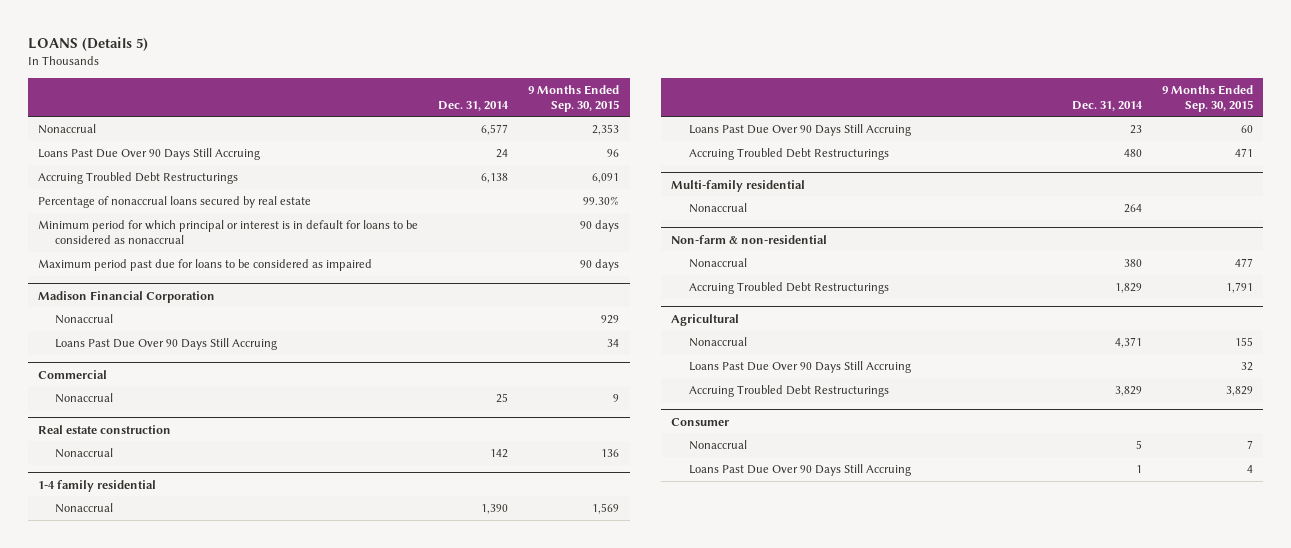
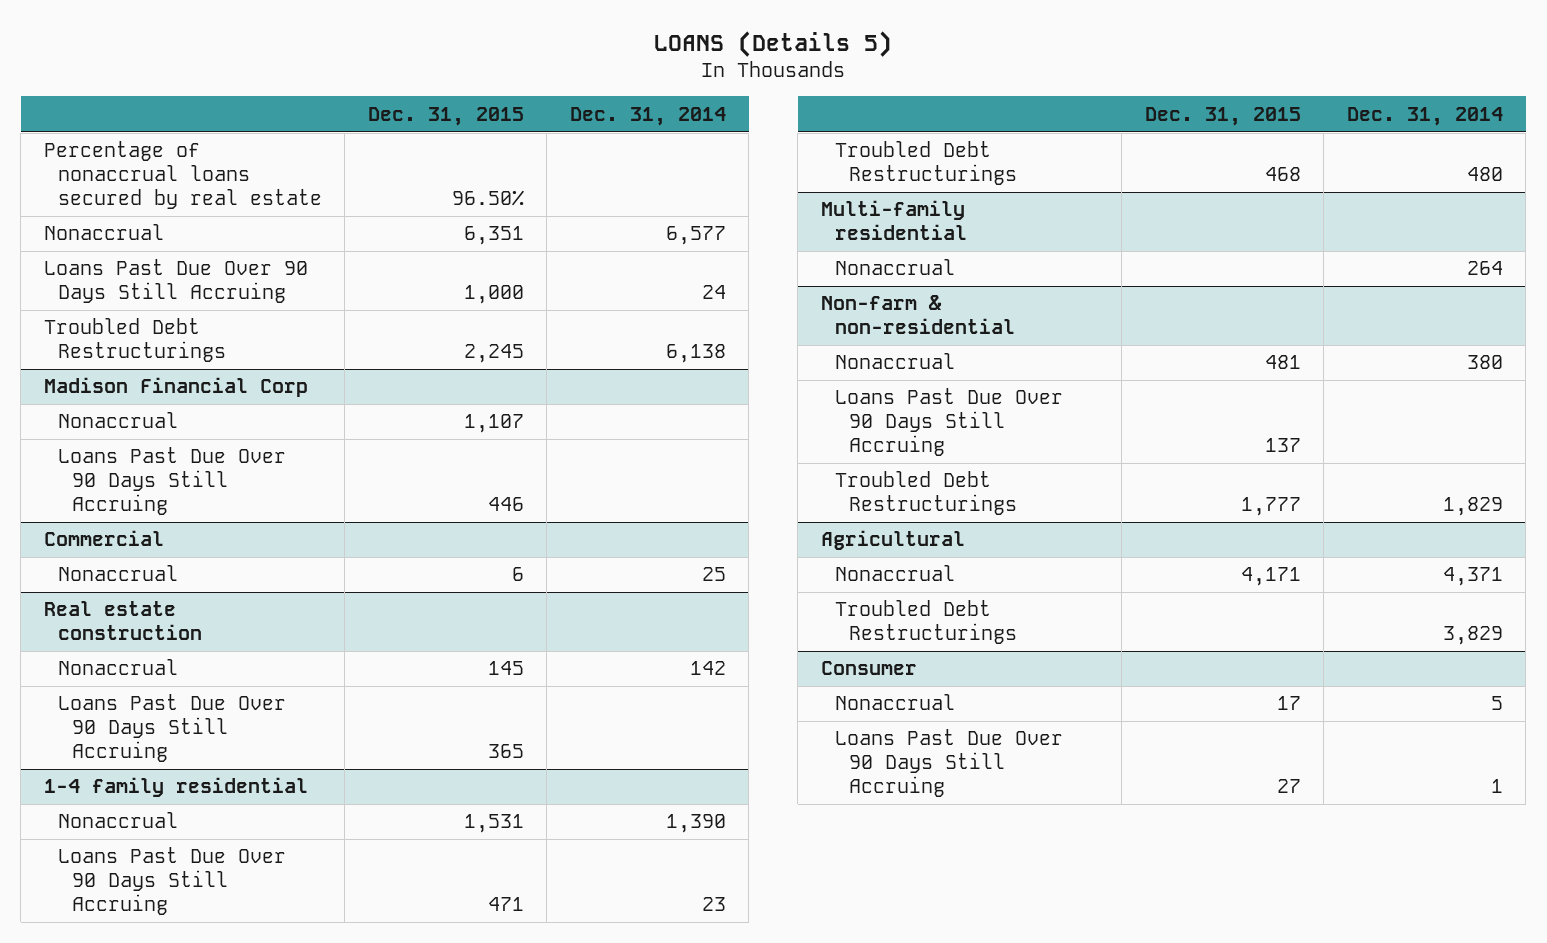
[528,84,620,112] 9 Months Ended Sep. 30, 2015 -> none
none -> [367,106,524,126] Dec. 31, 2015
[38,196,312,209] Percentage of nonaccrual loans secured by real estate -> [43,141,322,210] Percentage of nonaccrual loans secured by real estate
[38,220,419,244] Minimum period for which principal or interest is in default for loans to be considered as nonaccrual -> none
[38,259,373,272] Maximum period past due for loans to be considered as impaired -> none
[38,172,239,185] Accruing Troubled Debt Restructurings -> [43,318,226,363] Troubled Debt Restructurings
[38,290,216,303] Madison Financial Corporation -> [43,377,308,398] Madison Financial Corp
none -> [57,694,286,763] Loans Past Due Over 90 Days Still Accruing
[688,148,889,161] Accruing Troubled Debt Restructurings -> [834,141,1018,186] Troubled Debt Restructurings
none -> [834,388,1063,457] Loans Past Due Over 90 Days Still Accruing
[688,282,889,295] Accruing Troubled Debt Restructurings -> [834,471,1018,516] Troubled Debt Restructurings
[688,361,911,374] Loans Past Due Over 90 Days Still Accruing -> none
[688,385,889,398] Accruing Troubled Debt Restructurings -> [834,600,1018,645] Troubled Debt Restructurings

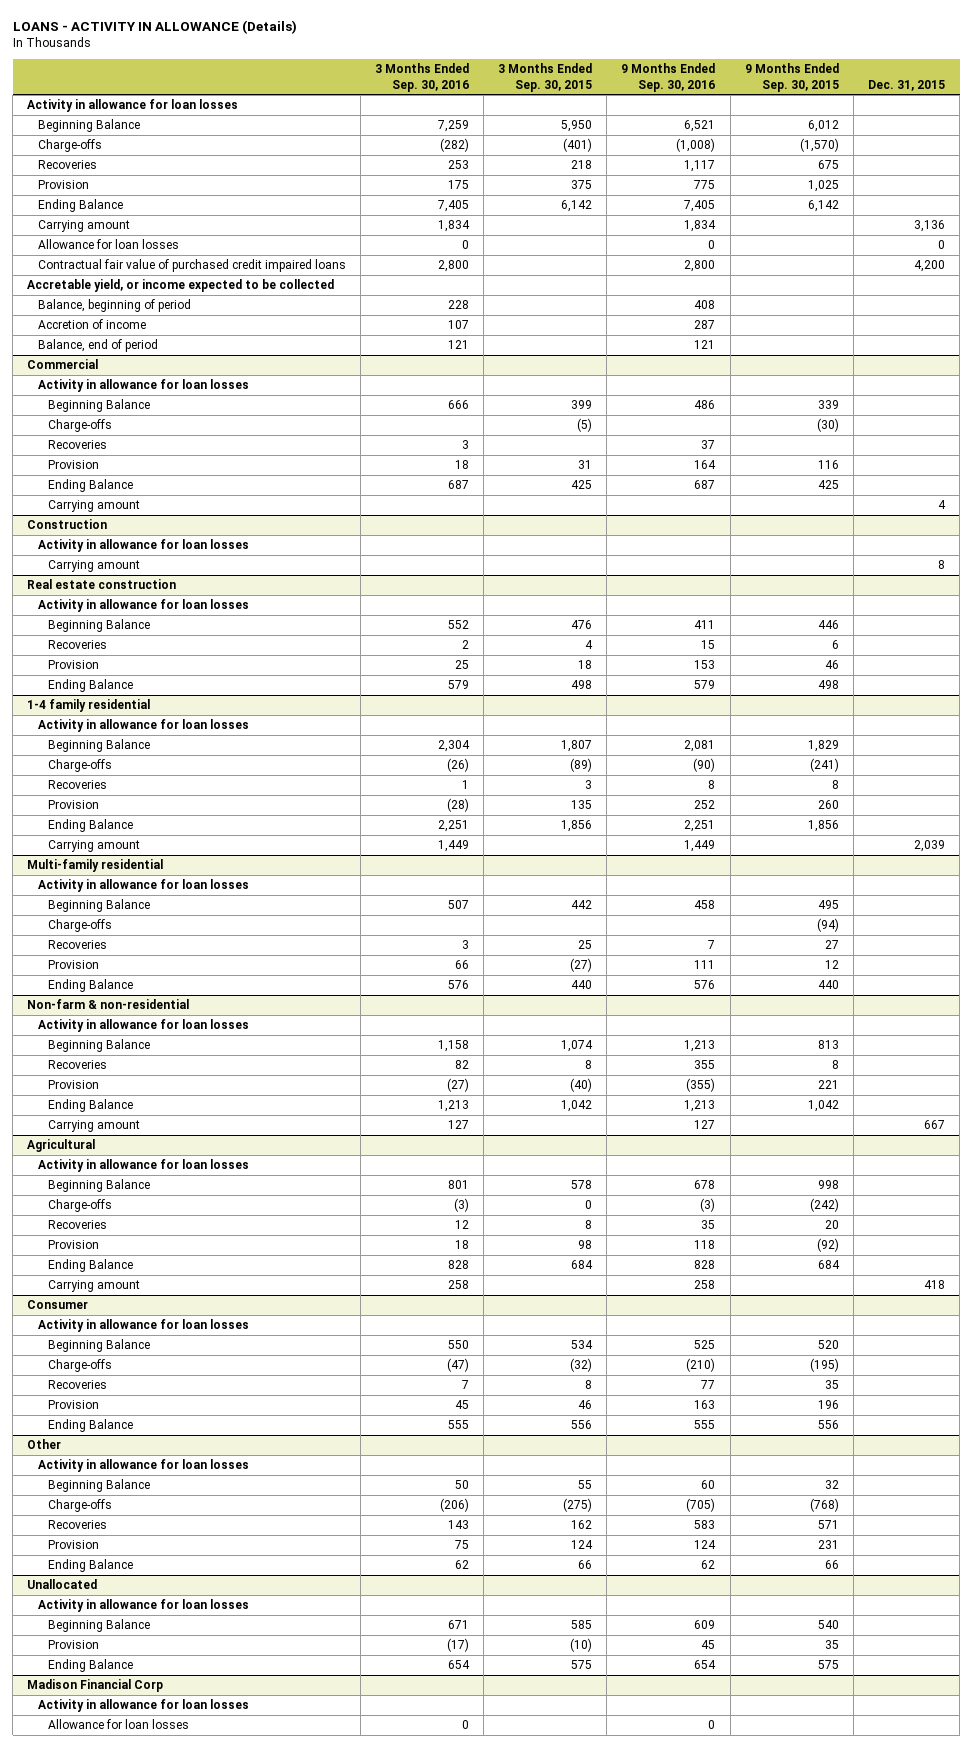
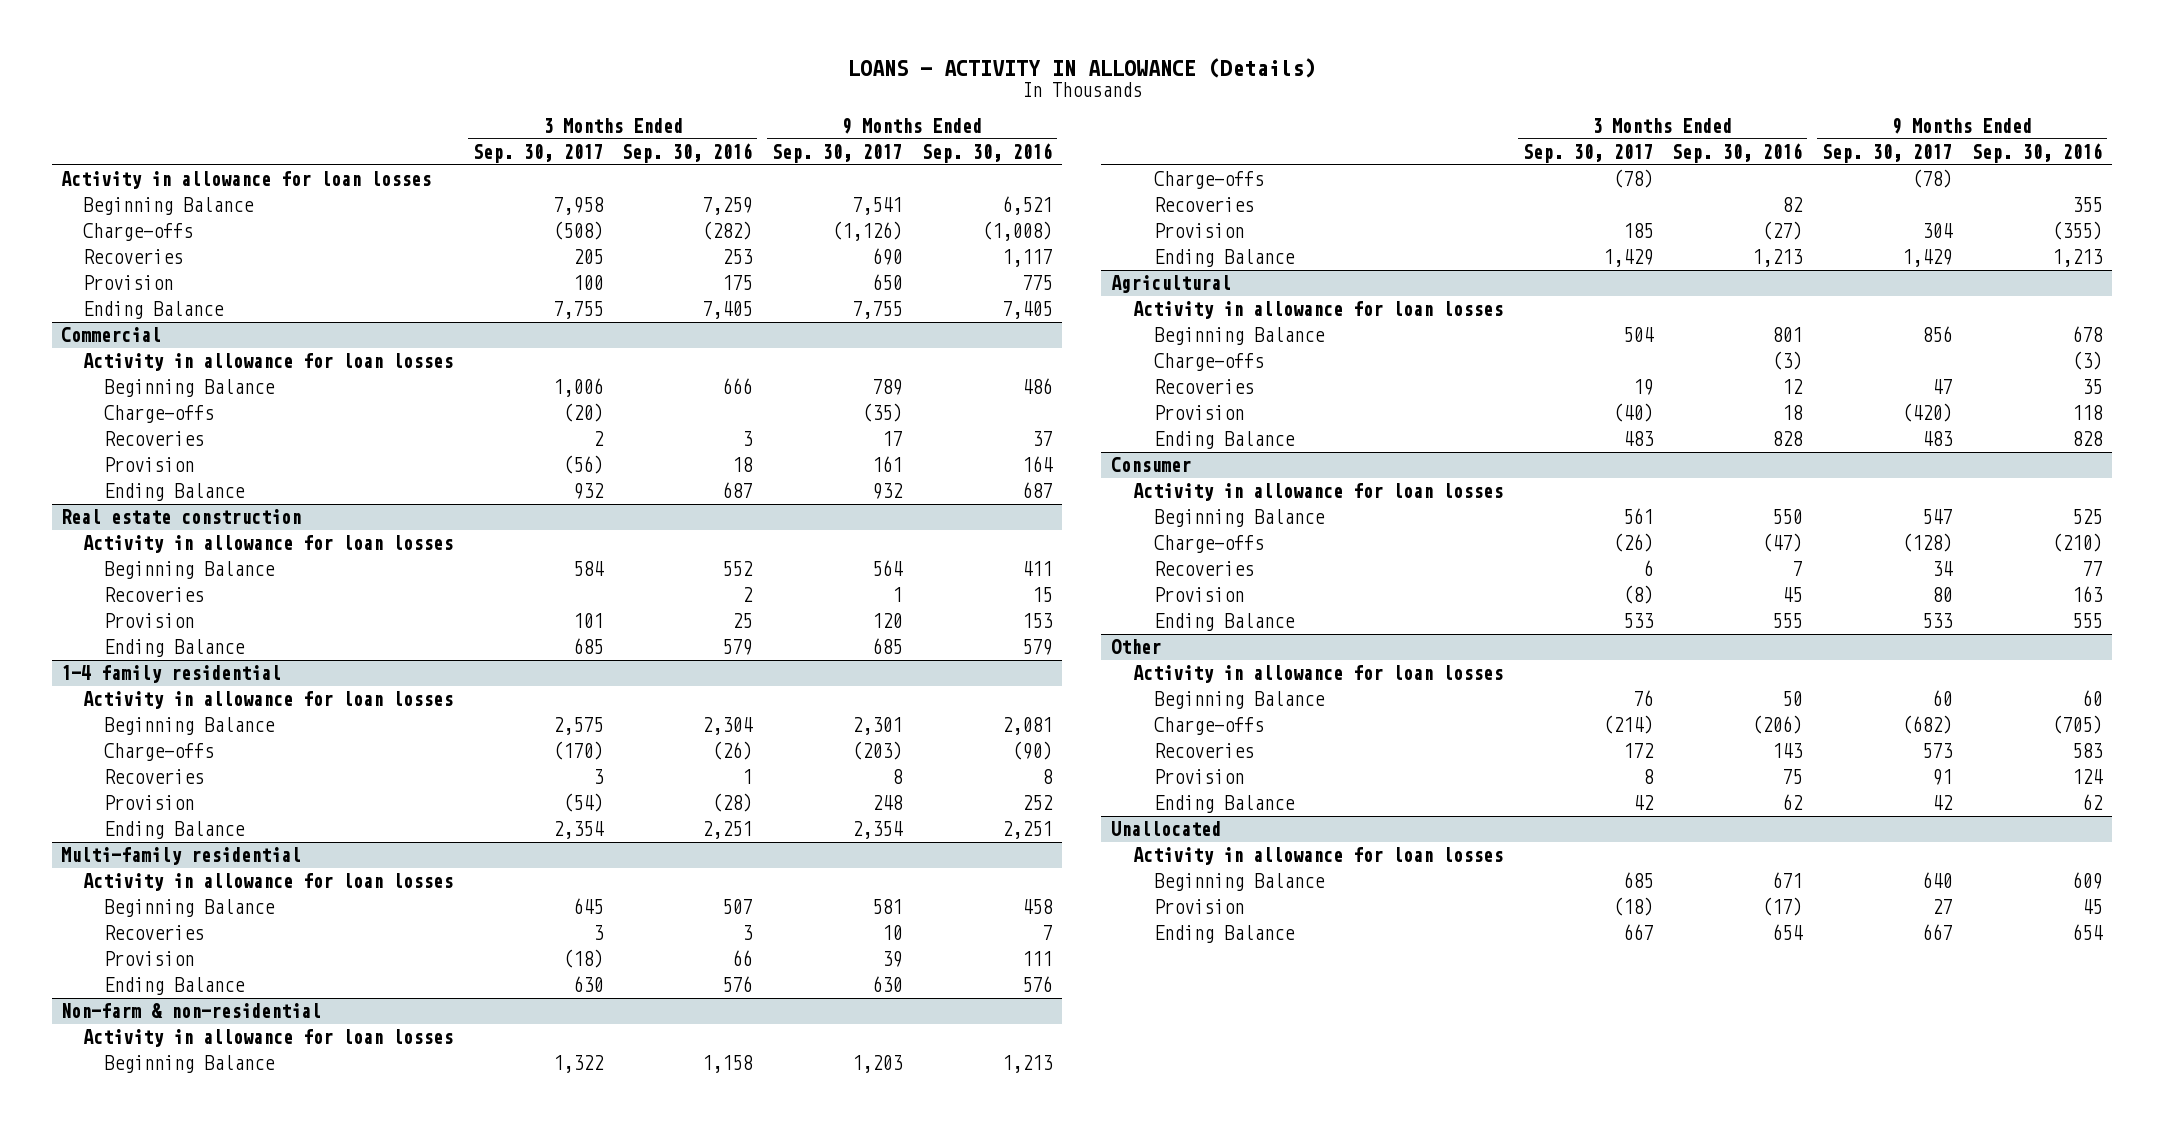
[498,63,593,92] 3 Months Ended Sep. 30, 2015 -> none
[744,63,839,92] 9 Months Ended Sep. 30, 2015 -> none
[868,79,946,91] Dec. 31, 2015 -> none
none -> [472,143,603,163] Sep. 30, 2017
none -> [772,143,903,163] Sep. 30, 2017
[37,220,130,233] Carrying amount -> none
[37,239,179,250] Allowance for loan losses -> none
[37,259,346,273] Contractual fair value of purchased credit impaired loans -> none
[27,279,335,293] Accretable yield, or income expected to be collected -> none
[37,299,191,313] Balance, beginning of period -> none
[37,319,146,330] Accretion of income -> none
[37,339,158,353] Balance, end of period -> none
[47,500,140,513] Carrying amount -> none
[27,519,108,530] Construction -> none
[37,539,249,553] Activity in allowance for loan losses -> none
[47,560,140,573] Carrying amount -> none
[47,840,140,853] Carrying amount -> none
[47,919,112,933] Charge-offs -> none
none -> [1153,171,1264,190] Charge-offs
[47,1120,140,1133] Carrying amount -> none
[47,1280,140,1293] Carrying amount -> none
[27,1679,164,1693] Madison Financial Corp -> none
[37,1699,249,1713] Activity in allowance for loan losses -> none
[47,1719,189,1730] Allowance for loan losses -> none

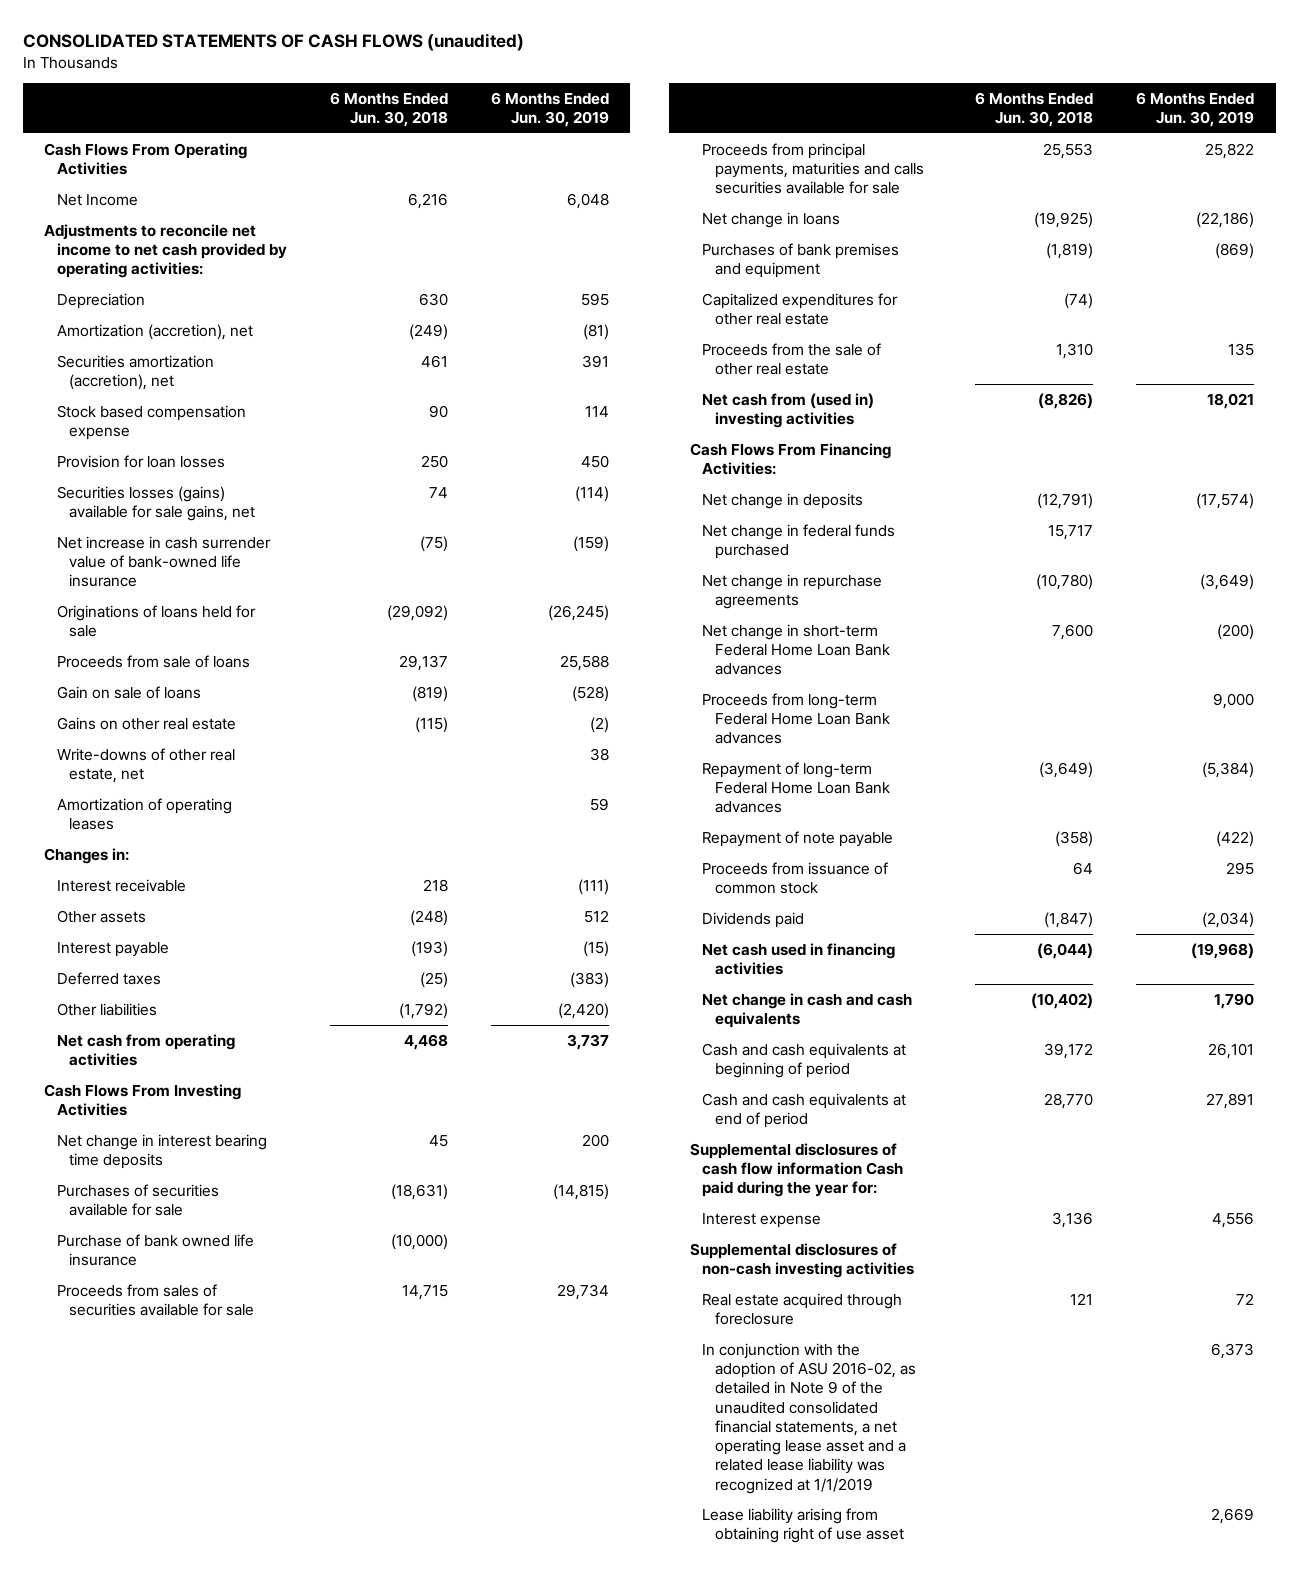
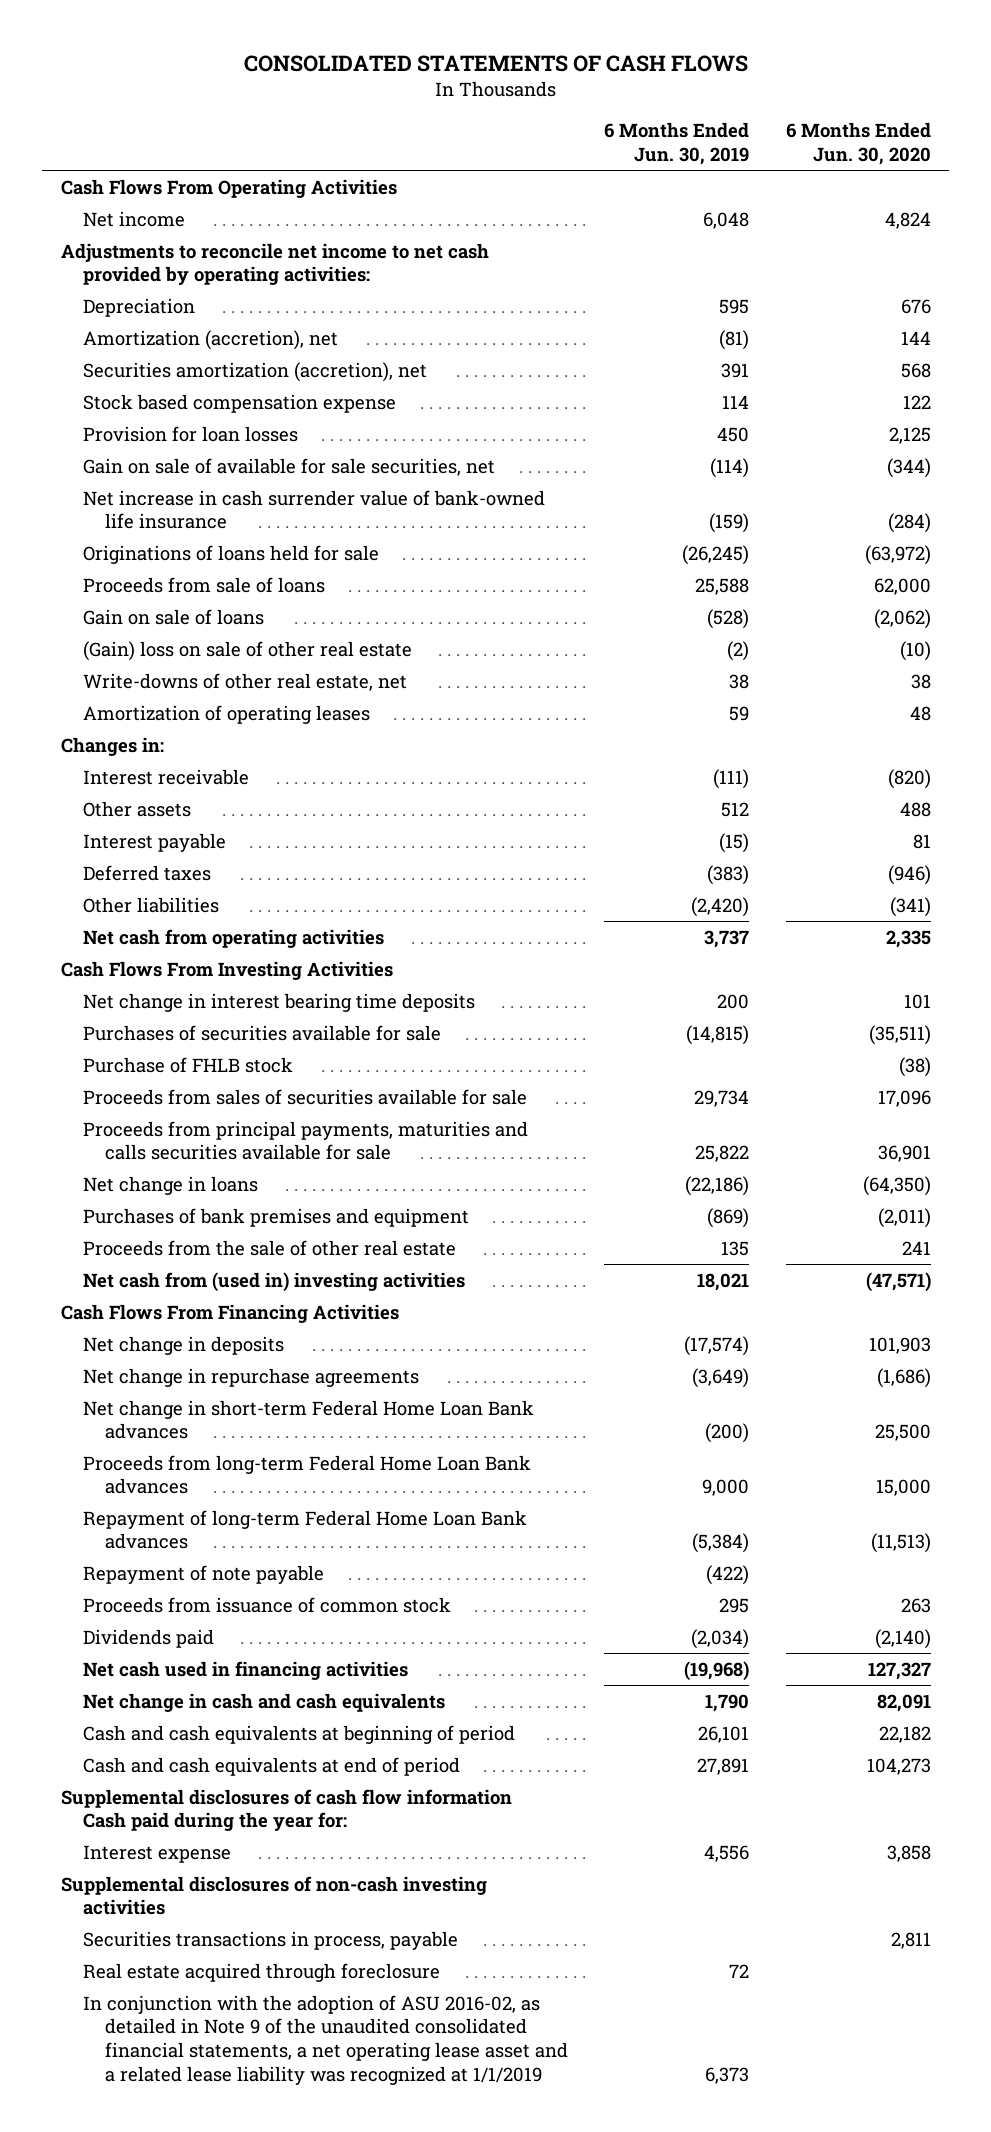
[23,32,525,51] CONSOLIDATED STATEMENTS OF CASH FLOWS (unaudited) -> [243,55,748,73] CONSOLIDATED STATEMENTS OF CASH FLOWS
[329,91,448,128] 6 Months Ended Jun. 30, 2018 -> none
none -> [785,122,931,166] 6 Months Ended Jun. 30, 2020
[56,193,138,206] Net Income -> [82,210,185,227] Net income
[56,485,256,522] Securities losses (gains) available for sale gains, net -> [82,457,495,476] Gain on sale of available for sale securities, net
[56,716,236,730] Gains on other real estate -> [82,640,412,661] (Gain) loss on sale of other real estate
[56,1233,254,1267] Purchase of bank owned life insurance -> none
none -> [82,1056,293,1073] Purchase of FHLB stock
[702,292,899,326] Capitalized expenditures for other real estate -> none
[689,442,891,476] Cash Flows From Financing Activities: -> [60,1303,399,1323] Cash Flows From Financing Activities
[702,523,896,560] Net change in federal funds purchased -> none
none -> [82,1930,458,1950] Securities transactions in process, payable
[702,1507,904,1544] Lease liability arising from obtaining right of use asset -> none

